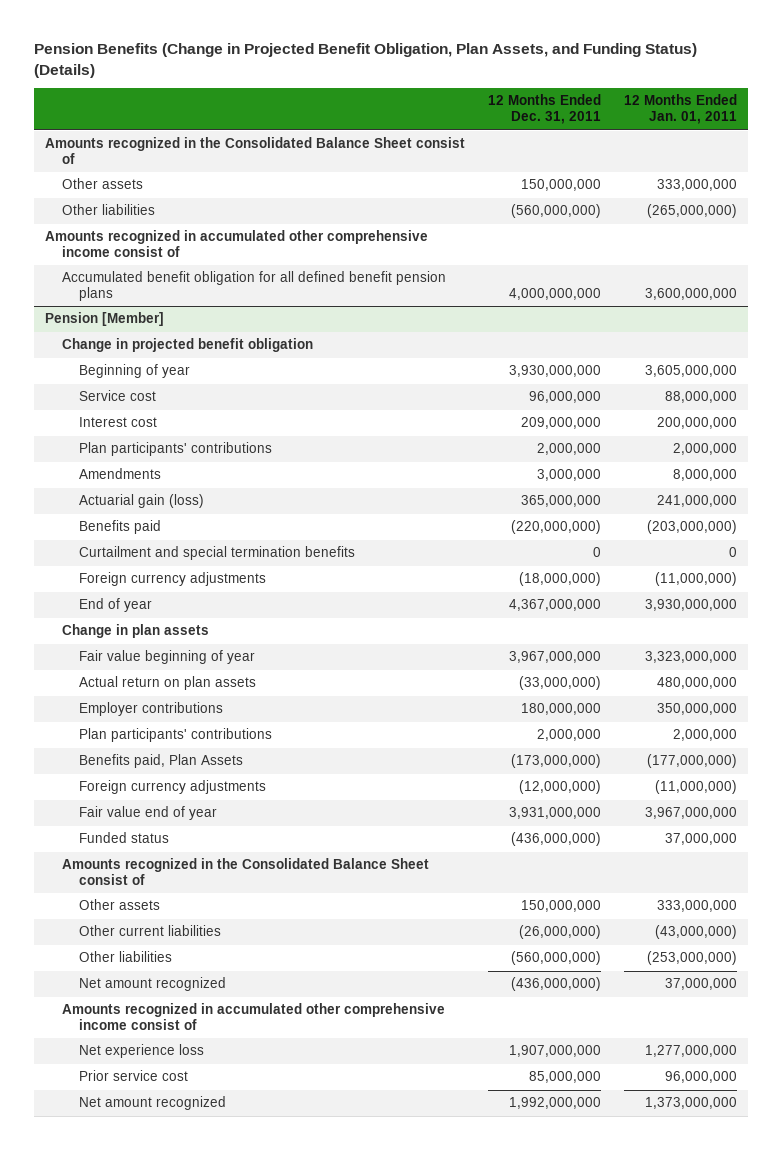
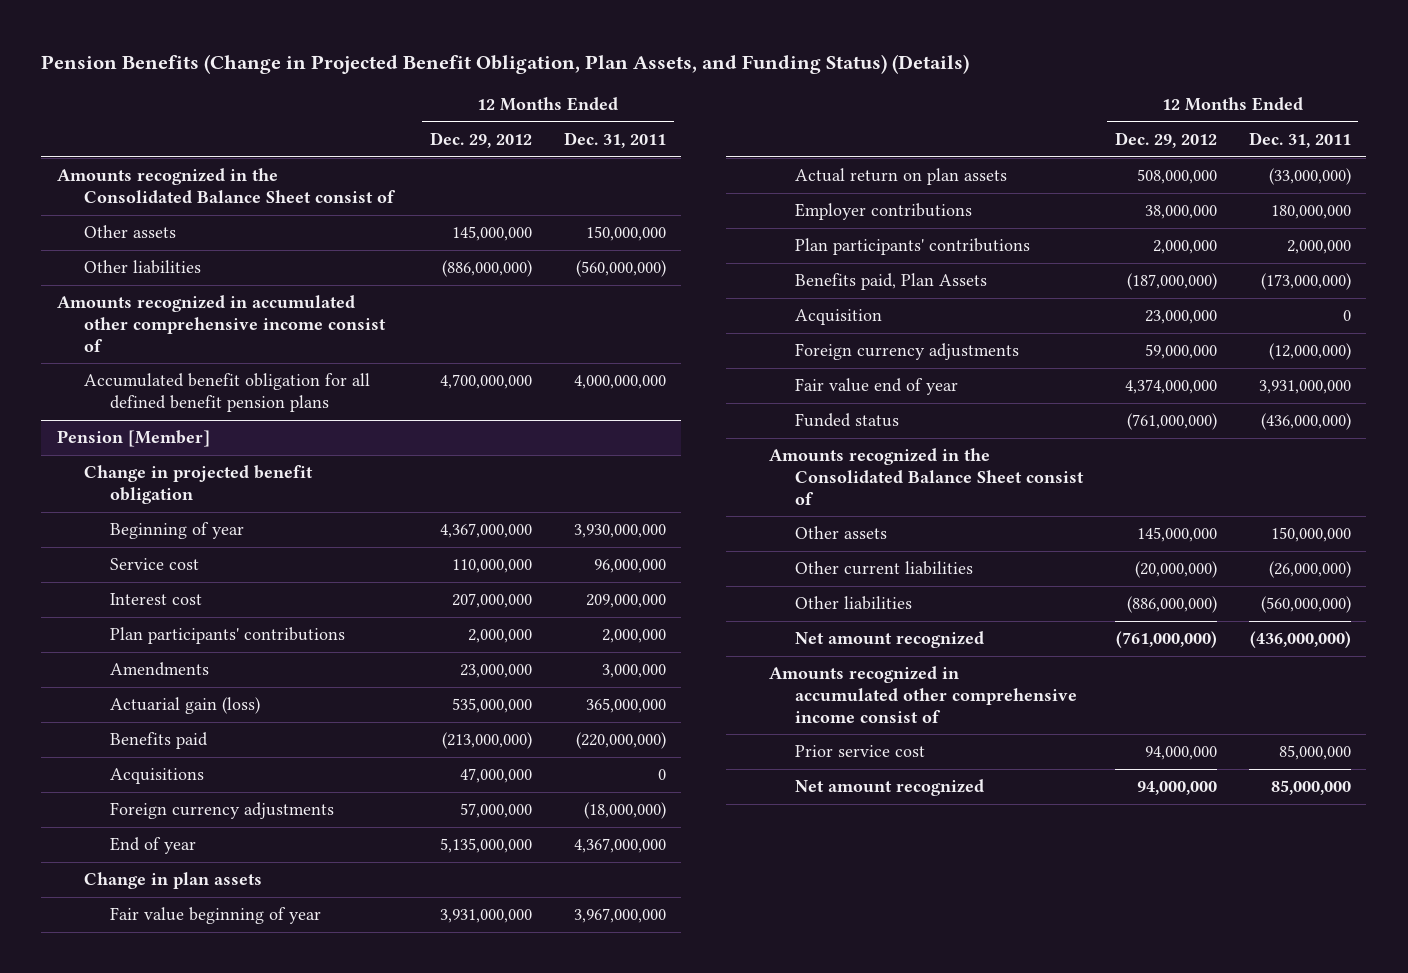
[623,94,737,125] 12 Months Ended Jan. 01, 2011 -> none
none -> [430,132,533,149] Dec. 29, 2012
[78,546,355,561] Curtailment and special termination benefits -> none
none -> [110,768,205,785] Acquisitions
none -> [795,309,883,326] Acquisition
[78,1044,204,1059] Net experience loss -> none
[508,1097,601,1110] 1,992,000,000 -> [1270,780,1351,796] 85,000,000

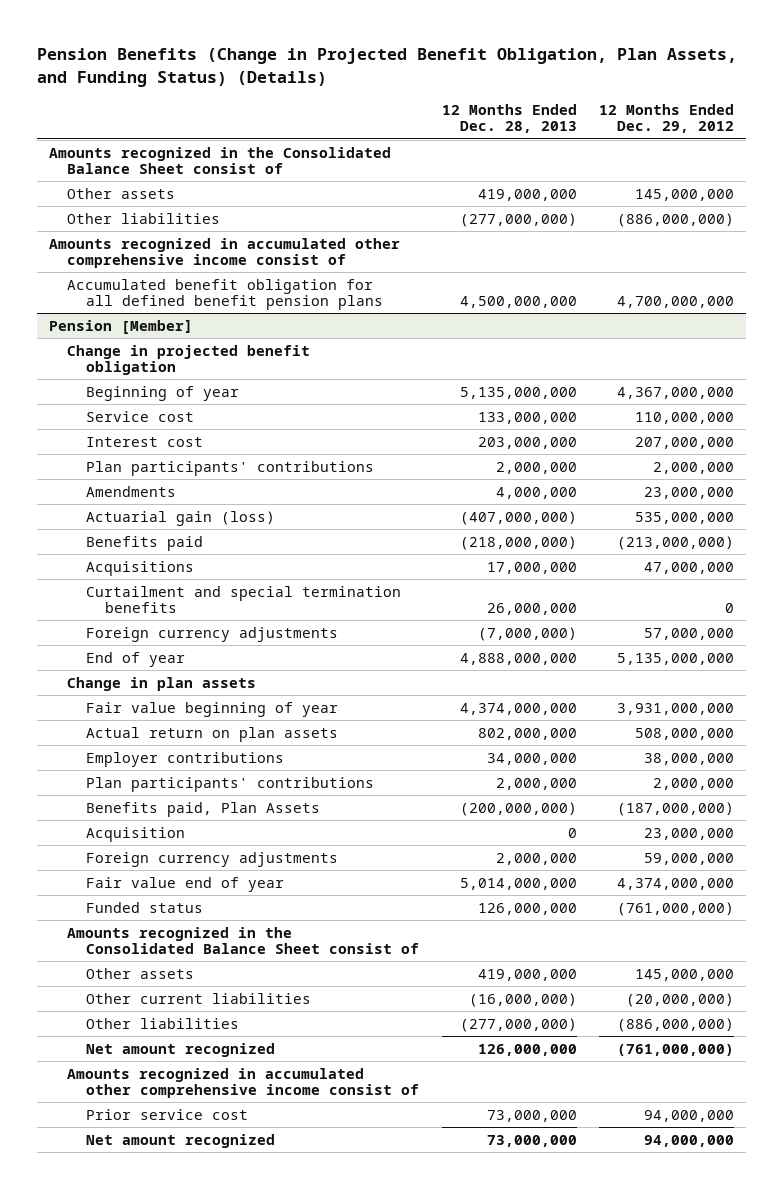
[563,132,666,149] Dec. 31, 2011 -> none
none -> [441,103,577,134] 12 Months Ended Dec. 28, 2013
none -> [86,585,402,614] Curtailment and special termination benefits

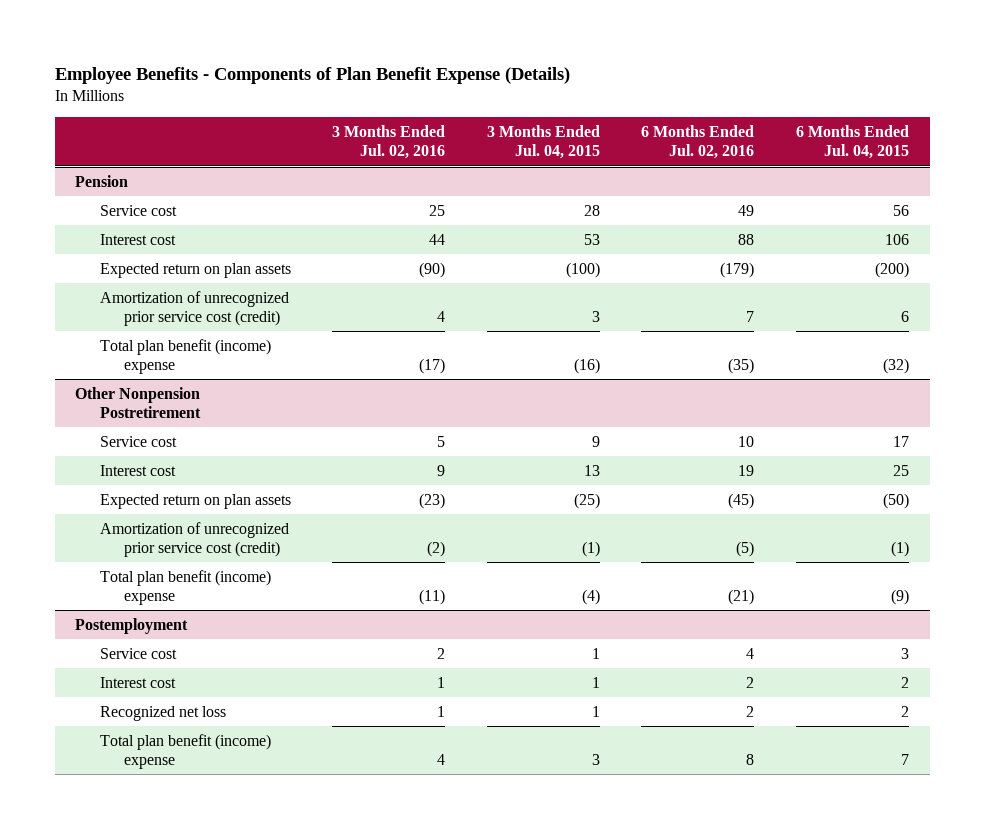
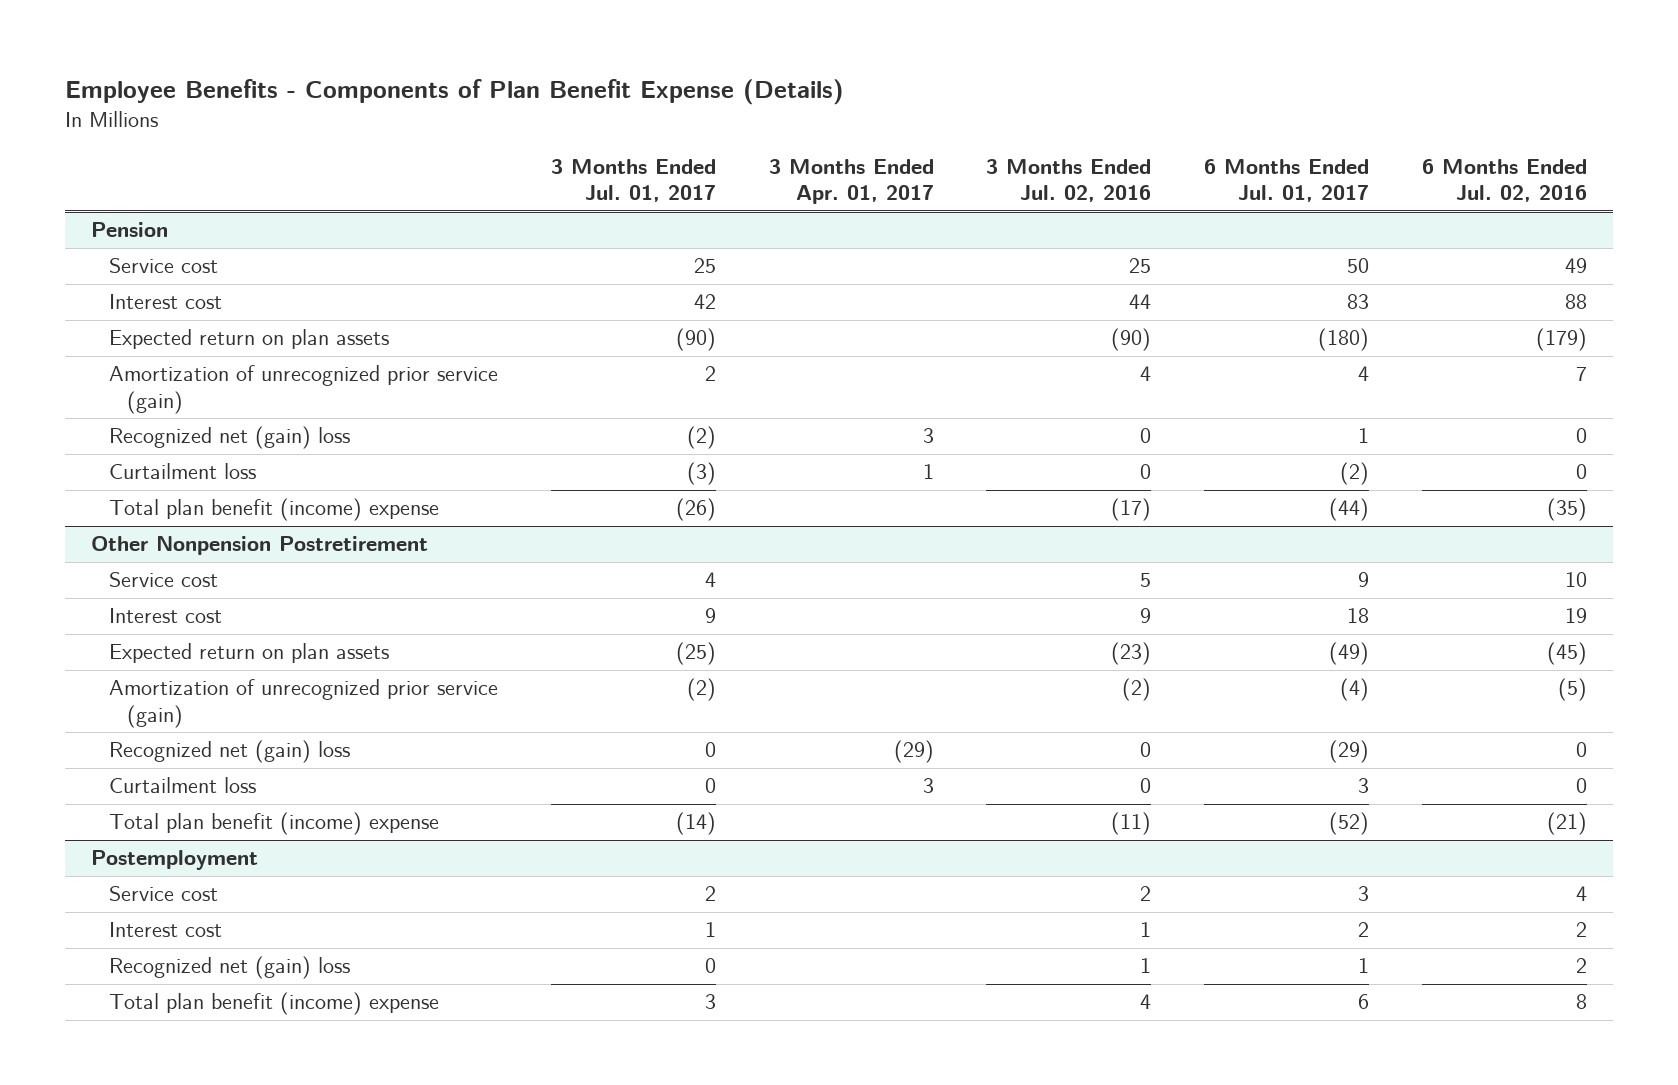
[486,125,600,160] 3 Months Ended Jul. 04, 2015 -> none
[795,125,909,160] 6 Months Ended Jul. 04, 2015 -> none
none -> [550,158,716,203] 3 Months Ended Jul. 01, 2017
none -> [768,158,934,205] 3 Months Ended Apr. 01, 2017
none -> [1203,158,1369,203] 6 Months Ended Jul. 01, 2017
[99,290,289,326] Amortization of unrecognized prior service cost (credit) -> [109,365,499,414] Amortization of unrecognized prior service (gain)
none -> [109,426,351,450] Recognized net (gain) loss
none -> [109,463,257,480] Curtailment loss
[99,521,289,557] Amortization of unrecognized prior service cost (credit) -> [109,679,499,728] Amortization of unrecognized prior service (gain)
none -> [109,740,351,764] Recognized net (gain) loss
none -> [109,777,257,794] Curtailment loss
[99,705,226,721] Recognized net loss -> [109,956,351,980] Recognized net (gain) loss

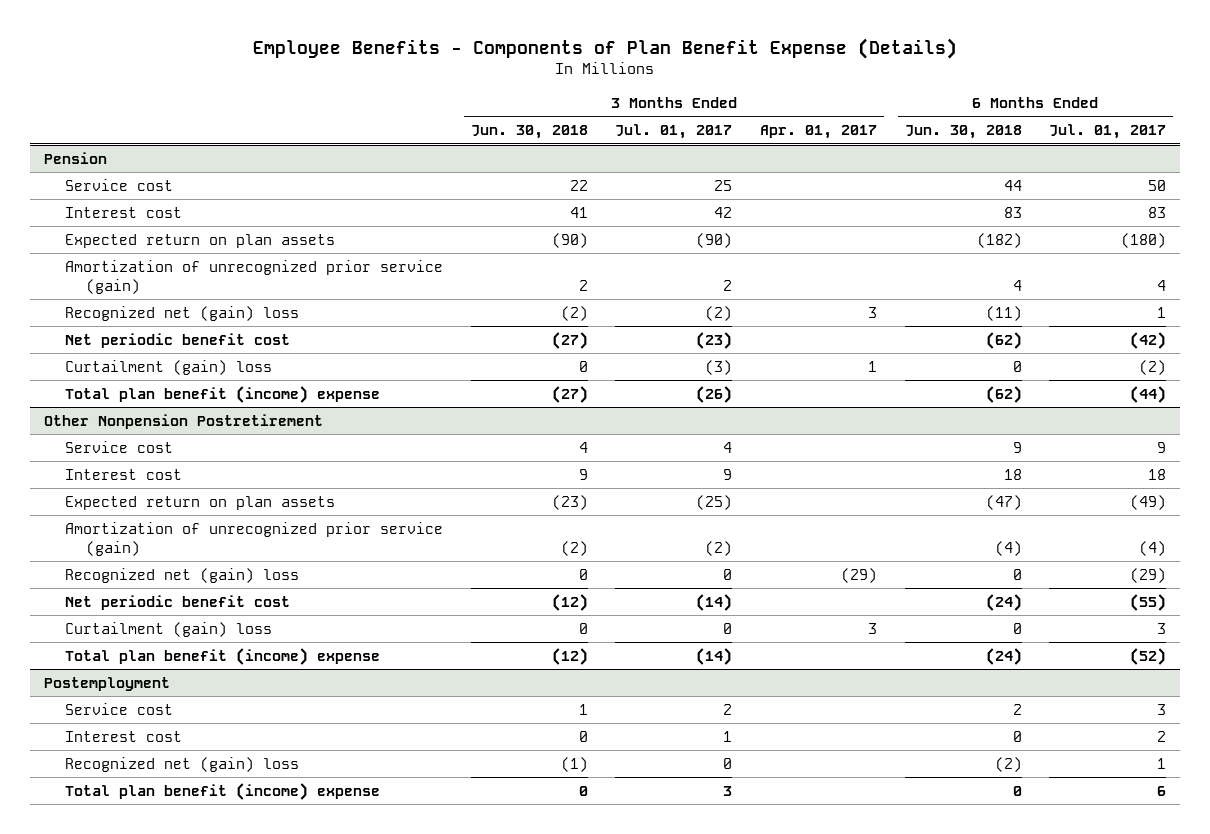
[986,158,1152,203] 3 Months Ended Jul. 02, 2016 -> none
[1421,158,1587,203] 6 Months Ended Jul. 02, 2016 -> none
none -> [470,125,588,140] Jun. 30, 2018
none -> [904,125,1022,140] Jun. 30, 2018
none -> [65,332,291,348] Net periodic benefit cost
[109,463,257,480] Curtailment loss -> [65,359,273,375] Curtailment (gain) loss
none -> [65,594,291,610] Net periodic benefit cost
[109,777,257,794] Curtailment loss -> [65,621,273,637] Curtailment (gain) loss

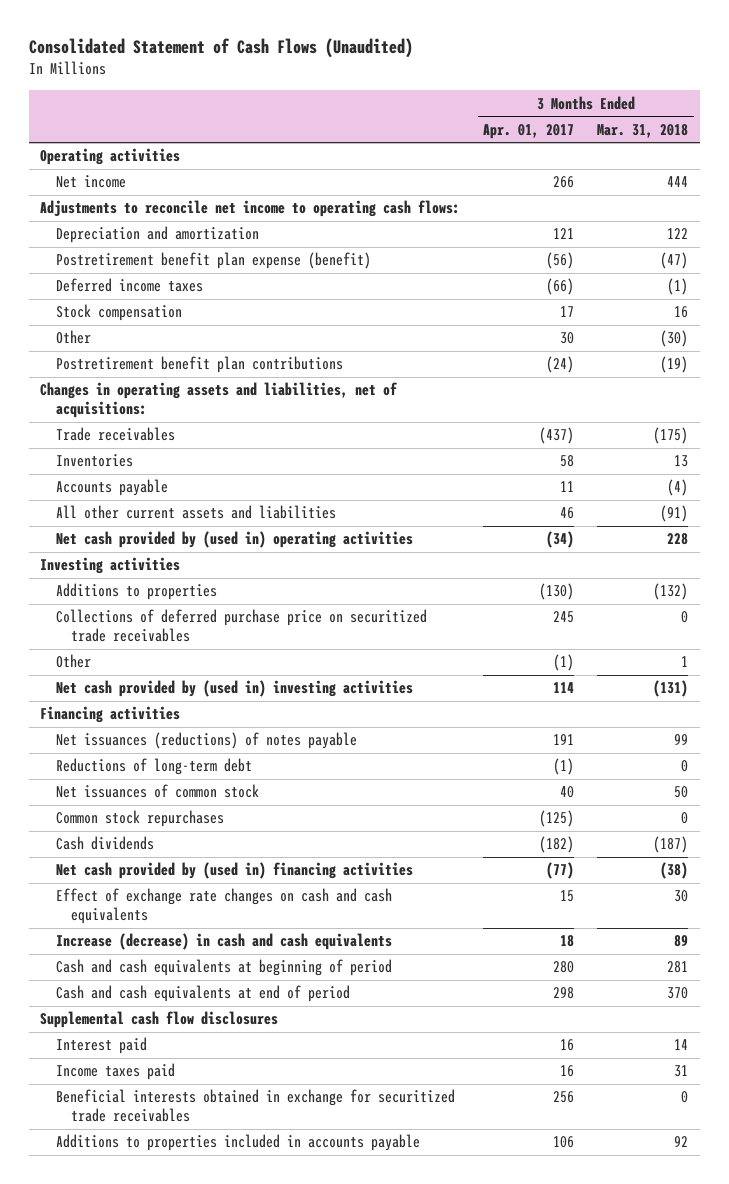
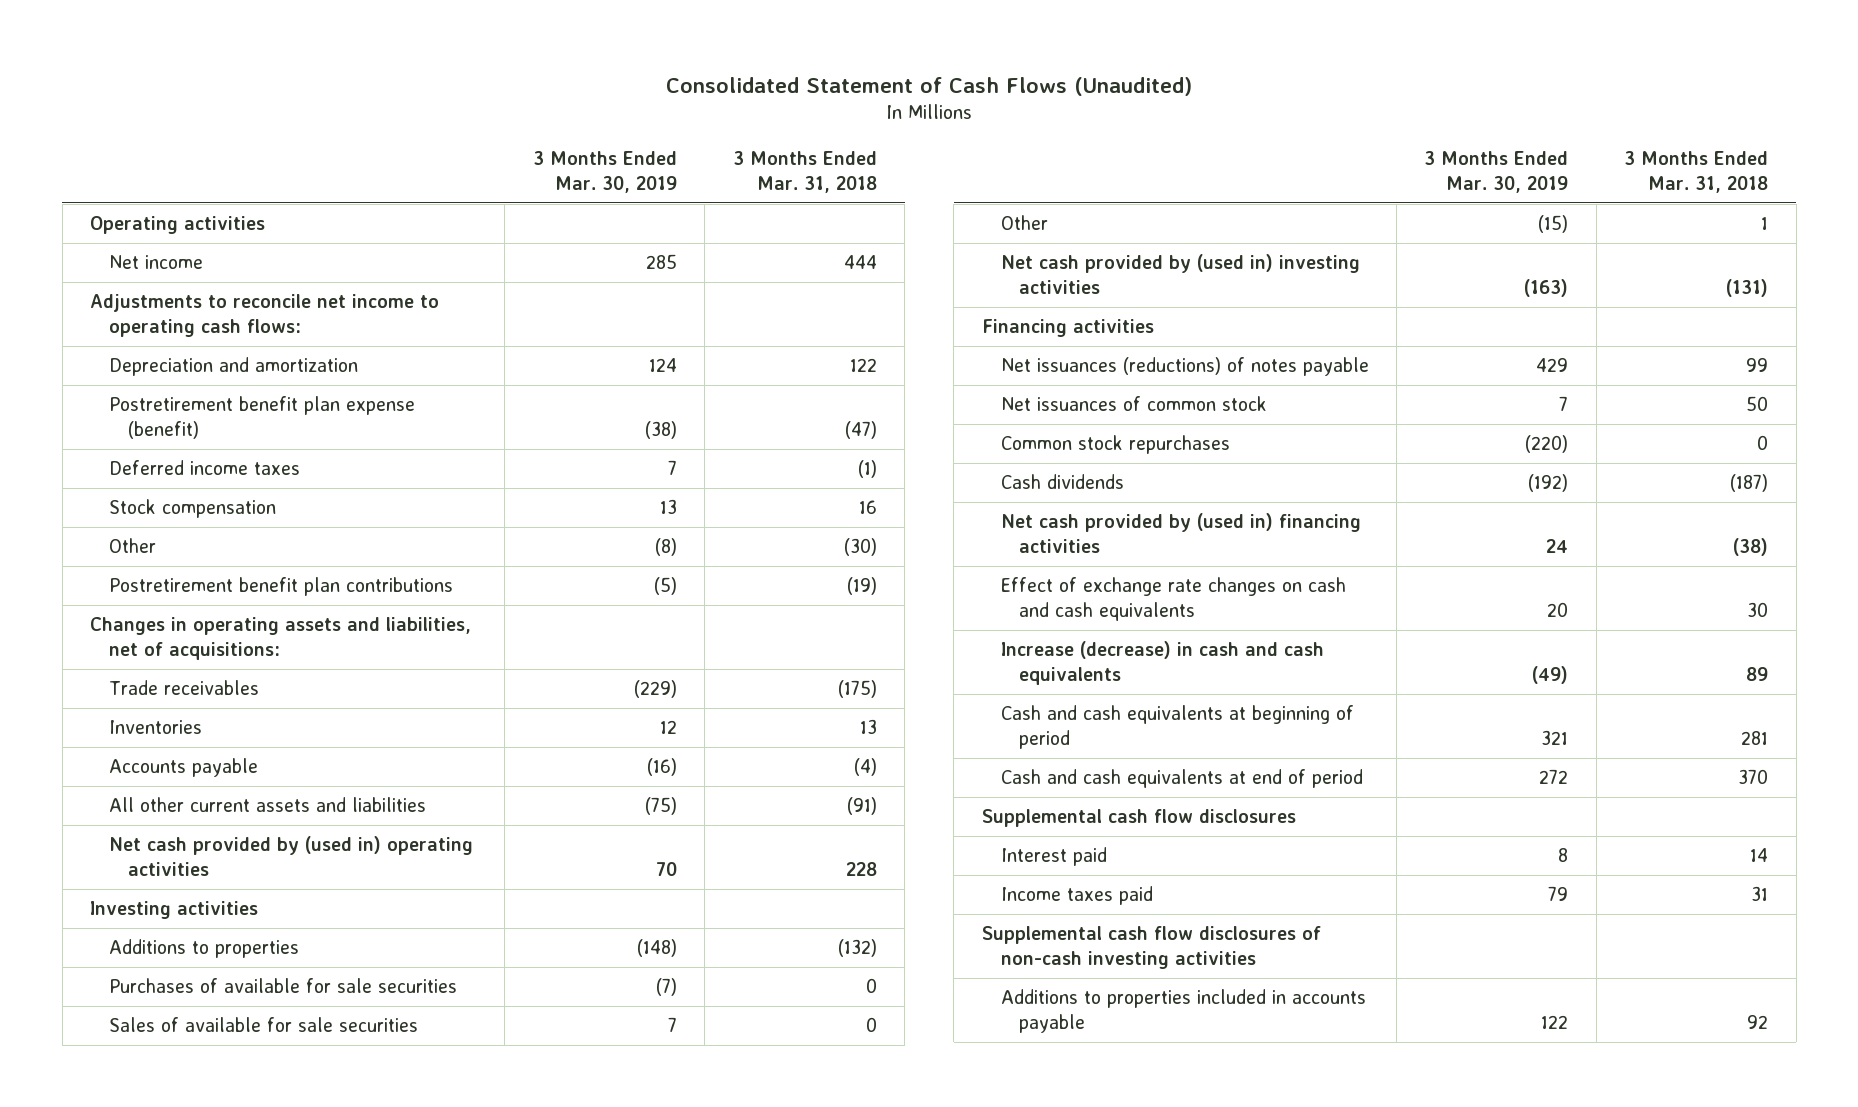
[483,123,575,139] Apr. 01, 2017 -> none
none -> [532,150,677,194] 3 Months Ended Mar. 30, 2019
[55,609,427,643] Collections of deferred purchase price on securitized trade receivables -> none
none -> [108,978,457,994] Purchases of available for sale securities
none -> [108,1017,418,1033] Sales of available for sale securities
[55,758,252,776] Reductions of long-term debt -> none
[55,1089,455,1123] Beneficial interests obtained in exchange for securitized trade receivables -> none
none -> [981,926,1321,970] Supplemental cash flow disclosures of non-cash investing activities

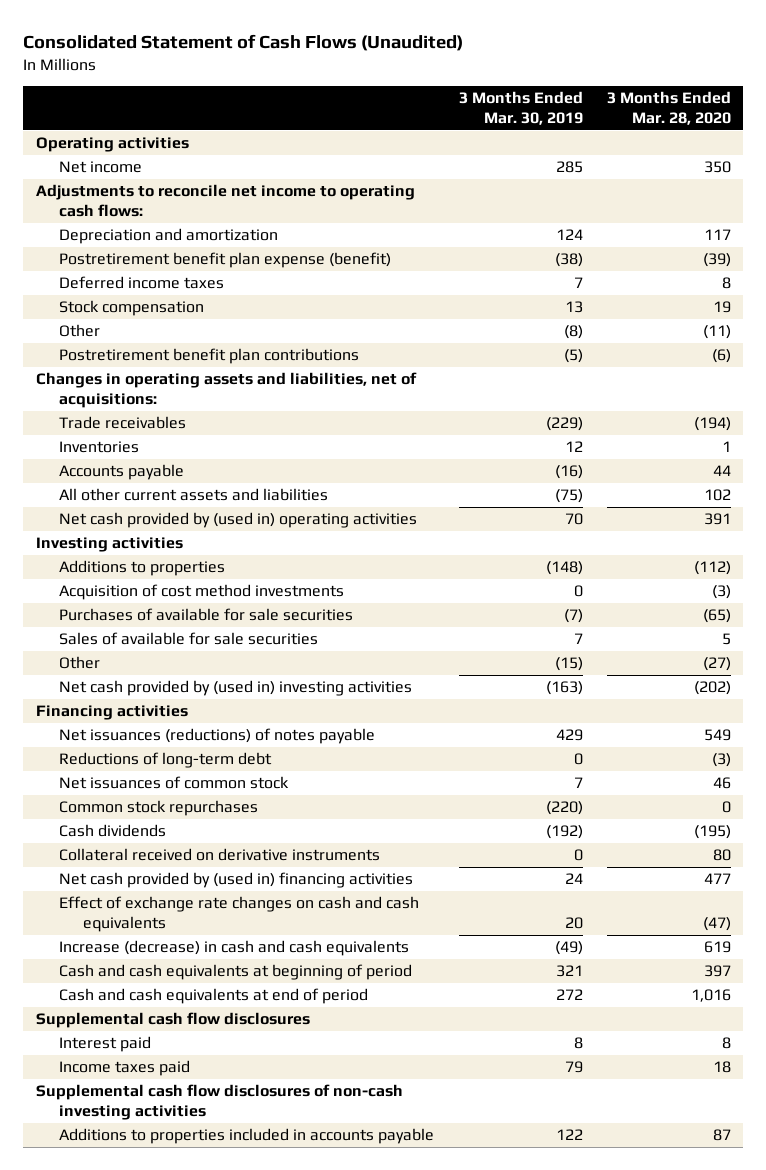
[732,150,877,194] 3 Months Ended Mar. 31, 2018 -> none
none -> [606,91,731,126] 3 Months Ended Mar. 28, 2020
none -> [59,584,345,601] Acquisition of cost method investments
none -> [59,752,273,769] Reductions of long-term debt
none -> [59,848,381,862] Collateral received on derivative instruments

